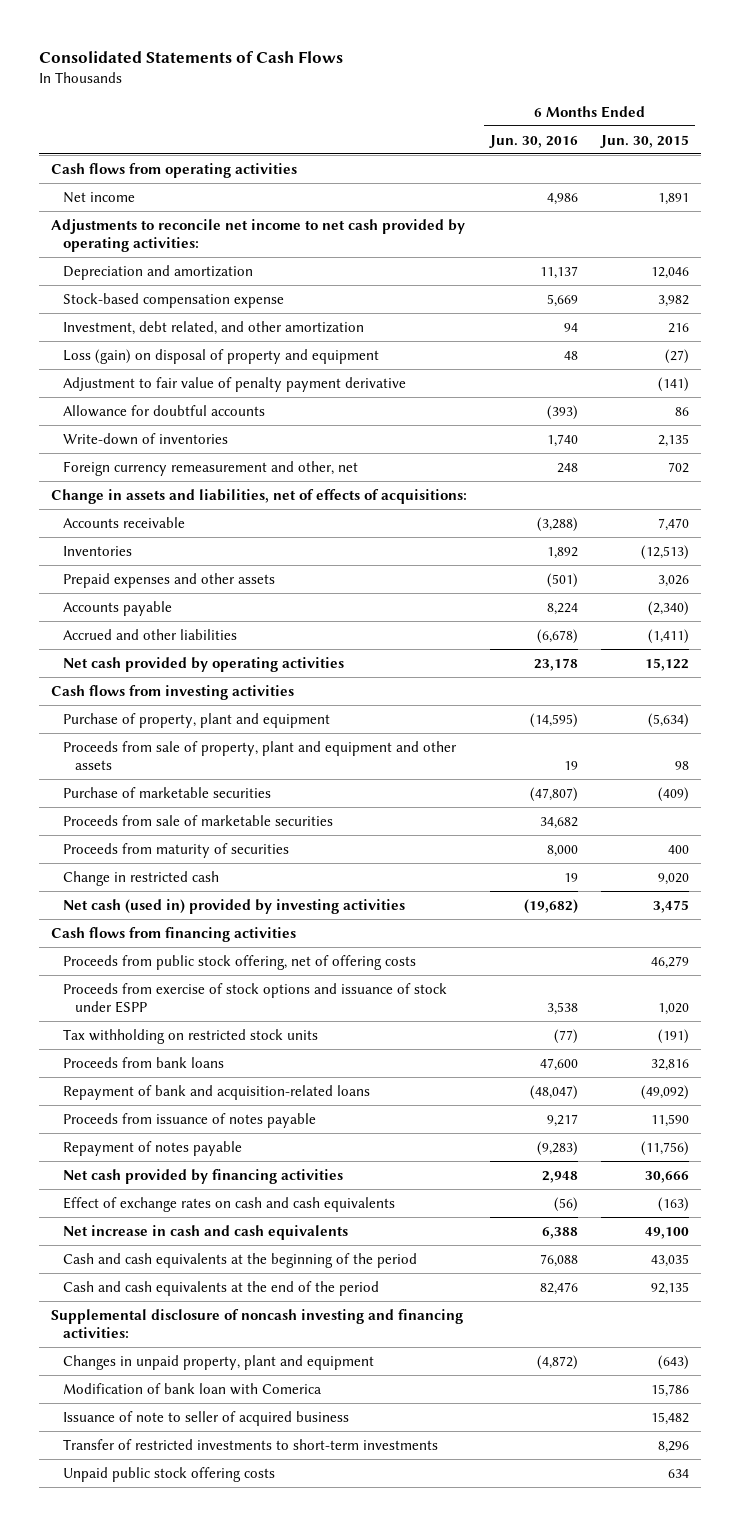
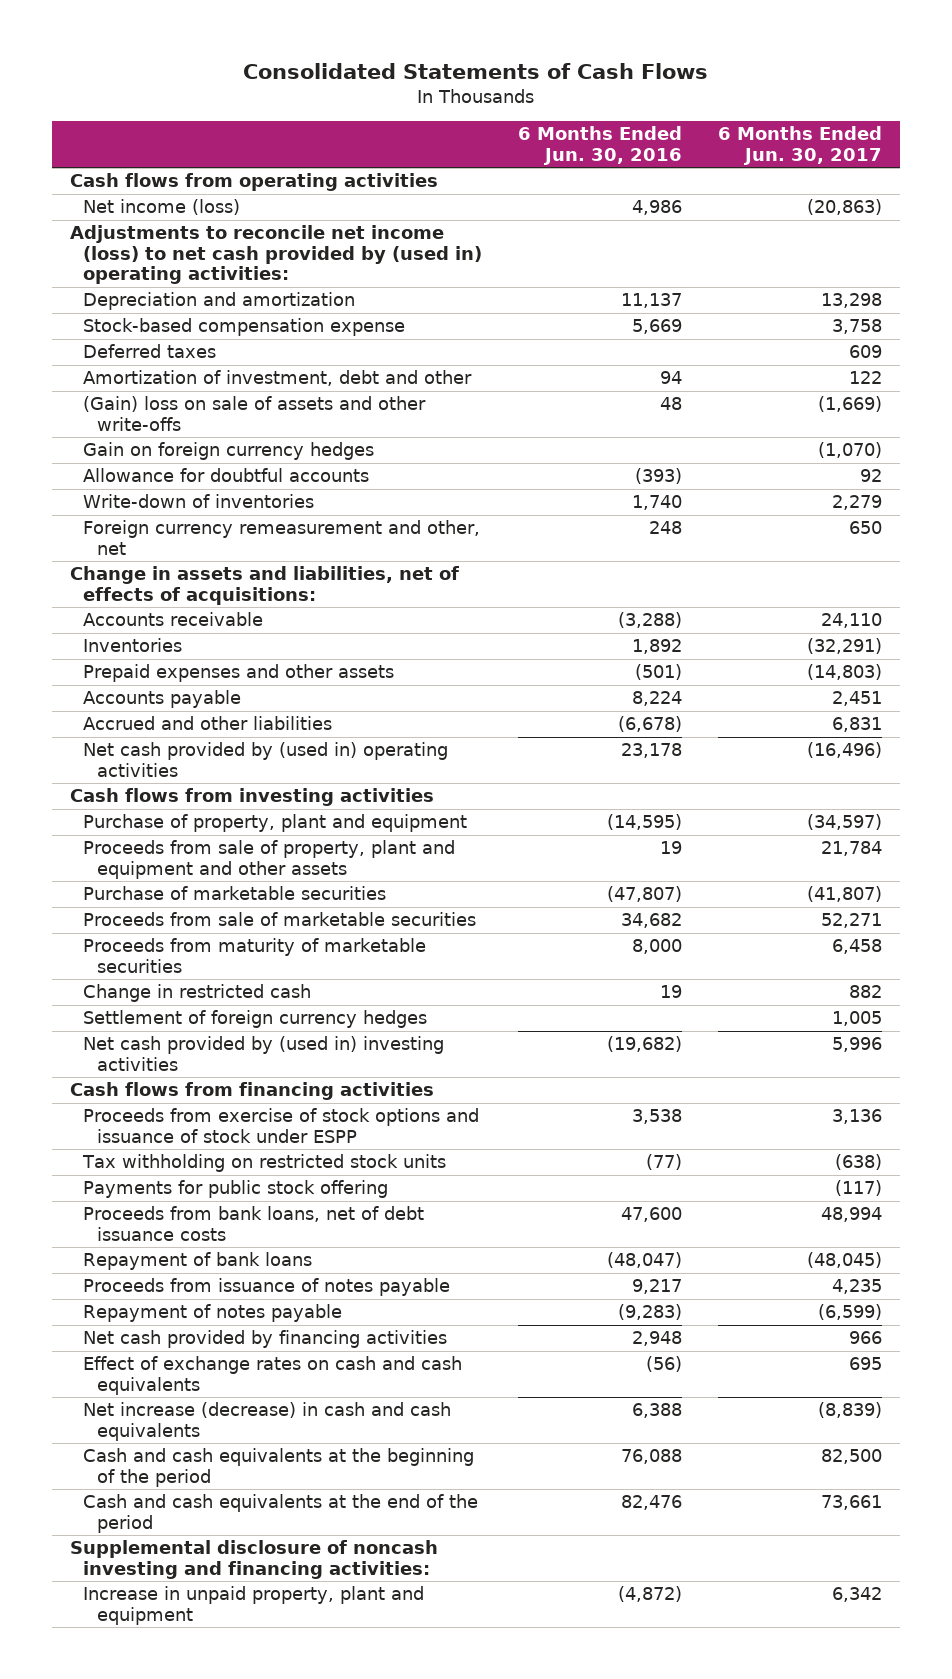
[600,134,690,148] Jun. 30, 2015 -> none
none -> [718,126,883,165] 6 Months Ended Jun. 30, 2017
[62,191,135,203] Net income -> [83,199,241,216] Net income (loss)
[50,218,465,252] Adjustments to reconcile net income to net cash provided by operating activities: -> [69,225,483,285] Adjustments to reconcile net income (loss) to net cash provided by (used in) operating activities:
[62,348,379,364] Loss (gain) on disposal of property and equipment -> none
[62,376,406,392] Adjustment to fair value of penalty payment derivative -> none
none -> [83,344,217,359] Deferred taxes
[62,320,364,335] Investment, debt related, and other amortization -> [83,370,473,387] Amortization of investment, debt and other
none -> [83,396,427,431] (Gain) loss on sale of assets and other write-offs
none -> [83,442,375,461] Gain on foreign currency hedges
[62,656,344,672] Net cash provided by operating activities -> [83,742,449,777] Net cash provided by (used in) operating activities
[62,842,289,858] Proceeds from maturity of securities -> [83,938,427,973] Proceeds from maturity of marketable securities
none -> [83,1010,428,1029] Settlement of foreign currency hedges
[62,898,405,914] Net cash (used in) provided by investing activities -> [83,1036,445,1071] Net cash provided by (used in) investing activities
[62,954,416,970] Proceeds from public stock offering, net of offering costs -> none
none -> [83,1180,389,1199] Payments for public stock offering
[62,1056,224,1068] Proceeds from bank loans -> [83,1206,425,1241] Proceeds from bank loans, net of debt issuance costs
[62,1084,370,1100] Repayment of bank and acquisition-related loans -> [83,1252,313,1271] Repayment of bank loans
[62,1224,348,1240] Net increase in cash and cash equivalents -> [83,1402,452,1441] Net increase (decrease) in cash and cash equivalents
[62,1382,321,1395] Modification of bank loan with Comerica -> none
[62,1410,349,1426] Issuance of note to seller of acquired business -> none
[62,1438,438,1450] Transfer of restricted investments to short-term investments -> none
[62,1466,275,1482] Unpaid public stock offering costs -> none
[62,1354,374,1370] Changes in unpaid property, plant and equipment -> [83,1586,425,1625] Increase in unpaid property, plant and equipment

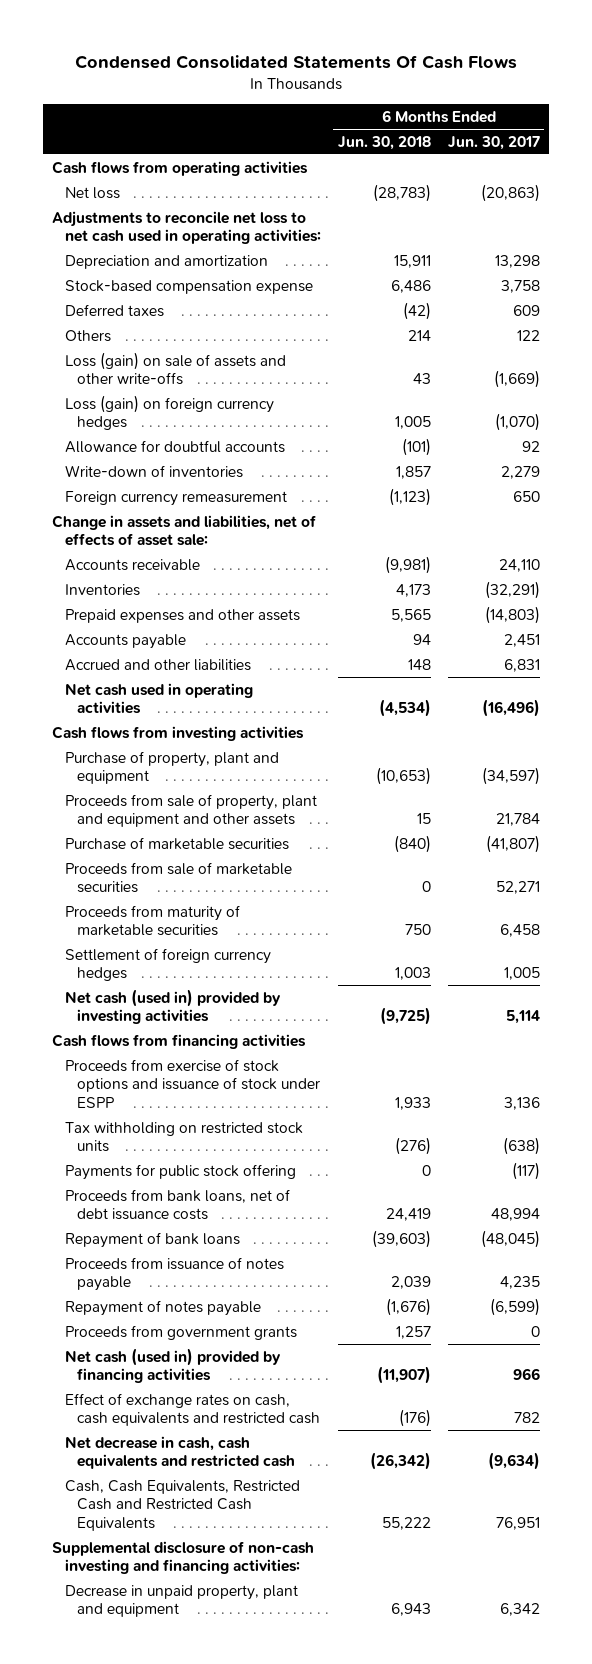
[242,63,708,80] Consolidated Statements of Cash Flows -> [74,54,517,69] Condensed Consolidated Statements Of Cash Flows
[518,126,683,165] 6 Months Ended Jun. 30, 2016 -> none
none -> [337,135,431,150] Jun. 30, 2018
[83,199,241,216] Net income (loss) -> [64,186,120,199] Net loss
[69,225,483,285] Adjustments to reconcile net income (loss) to net cash provided by (used in) operating activities: -> [51,210,321,245] Adjustments to reconcile net loss to net cash used in operating activities:
[83,370,473,387] Amortization of investment, debt and other -> [64,329,111,342] Others
[83,396,427,431] (Gain) loss on sale of assets and other write-offs -> [64,351,286,386] Loss (gain) on sale of assets and other write-offs
[83,442,375,461] Gain on foreign currency hedges -> [64,394,274,431] Loss (gain) on foreign currency hedges
[83,520,481,555] Foreign currency remeasurement and other, net -> [64,490,287,506] Foreign currency remeasurement
[69,566,459,605] Change in assets and liabilities, net of effects of acquisitions: -> [51,514,316,547] Change in assets and liabilities, net of effects of asset sale:
[83,742,449,777] Net cash provided by (used in) operating activities -> [64,682,253,715] Net cash used in operating activities
[83,984,312,1003] Change in restricted cash -> none
[83,1036,445,1071] Net cash provided by (used in) investing activities -> [64,988,281,1025] Net cash (used in) provided by investing activities
[832,1037,883,1053] 5,996 -> [506,1010,541,1025] 5,114
[83,1448,475,1487] Cash and cash equivalents at the beginning of the period -> none
[83,1494,479,1533] Cash and cash equivalents at the end of the period -> none
none -> [64,1324,297,1340] Proceeds from government grants
[83,1330,448,1349] Net cash provided by financing activities -> [64,1347,281,1384] Net cash (used in) provided by financing activities
[83,1356,463,1395] Effect of exchange rates on cash and cash equivalents -> [64,1392,321,1427] Effect of exchange rates on cash, cash equivalents and restricted cash
[849,1357,883,1371] 695 -> [514,1412,541,1424] 782
[83,1402,452,1441] Net increase (decrease) in cash and cash equivalents -> [64,1435,296,1470] Net decrease in cash, cash equivalents and restricted cash
[818,1402,883,1419] (8,839) -> [488,1452,541,1471] (9,634)
none -> [64,1479,300,1531] Cash, Cash Equivalents, Restricted Cash and Restricted Cash Equivalents
[69,1540,438,1579] Supplemental disclosure of noncash investing and financing activities: -> [51,1540,314,1575] Supplemental disclosure of non-cash investing and financing activities:
[83,1586,425,1625] Increase in unpaid property, plant and equipment -> [64,1584,298,1618] Decrease in unpaid property, plant and equipment

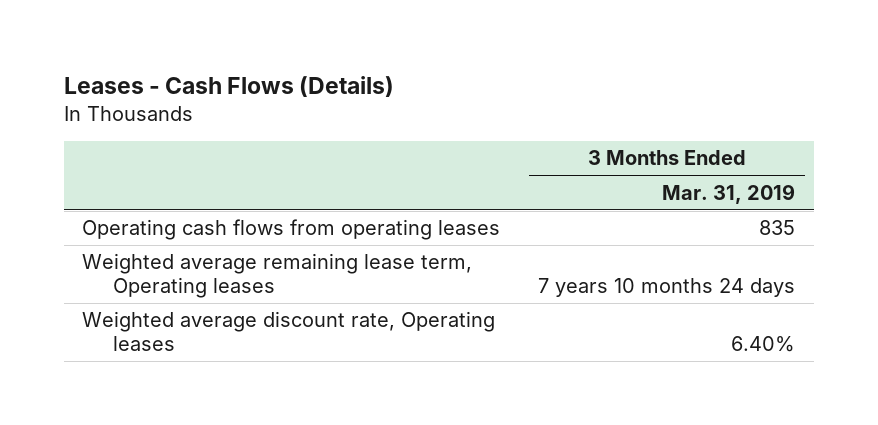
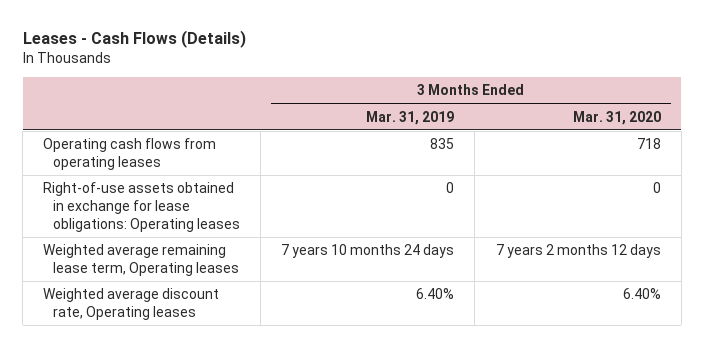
none -> [572,110,661,125] Mar. 31, 2020
none -> [43,182,241,233] Right-of-use assets obtained in exchange for lease obligations: Operating leases

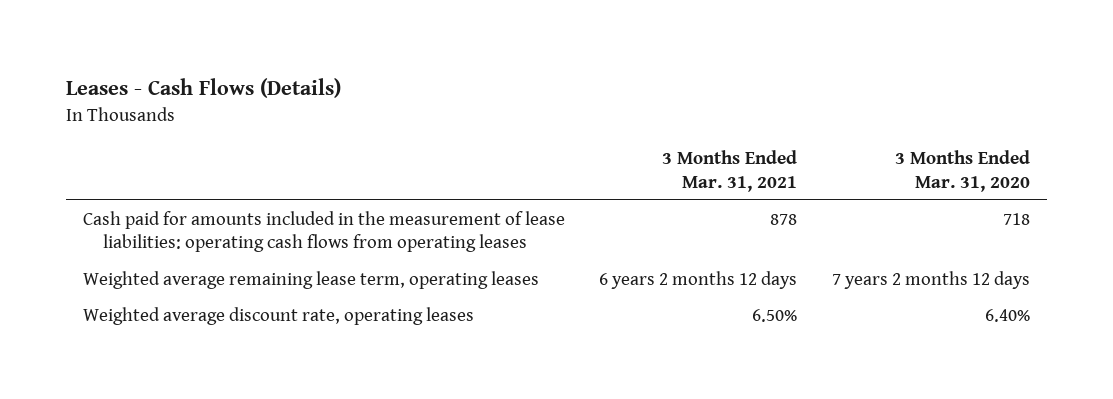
[366,110,455,125] Mar. 31, 2019 -> none
none -> [662,150,798,192] 3 Months Ended Mar. 31, 2021
[43,182,241,233] Right-of-use assets obtained in exchange for lease obligations: Operating leases -> none
[43,138,217,171] Operating cash flows from operating leases -> [82,210,565,253] Cash paid for amounts included in the measurement of lease liabilities: operating cash flows from operating leases
[43,244,240,277] Weighted average remaining lease term, Operating leases -> [82,270,539,289] Weighted average remaining lease term, operating leases
[43,288,220,321] Weighted average discount rate, Operating leases -> [82,306,474,325] Weighted average discount rate, operating leases

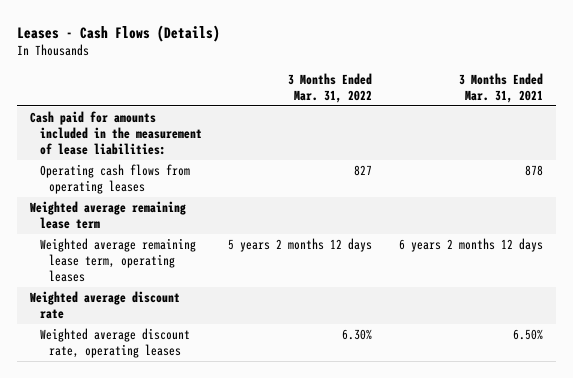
[894,150,1030,192] 3 Months Ended Mar. 31, 2020 -> none
none -> [288,72,373,103] 3 Months Ended Mar. 31, 2022
none -> [30,111,202,156] Cash paid for amounts included in the measurement of lease liabilities:
[82,210,565,253] Cash paid for amounts included in the measurement of lease liabilities: operating cash flows from operating leases -> [39,164,190,195] Operating cash flows from operating leases
none -> [30,201,187,230] Weighted average remaining lease term
none -> [30,291,181,320] Weighted average discount rate

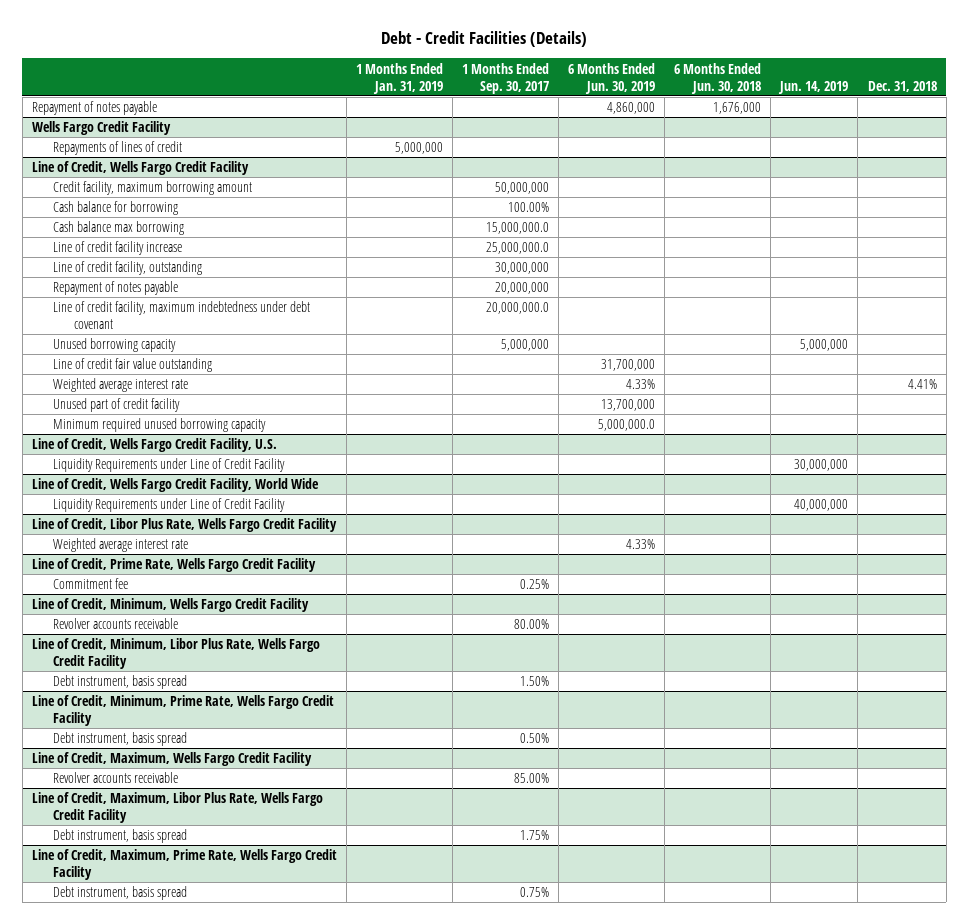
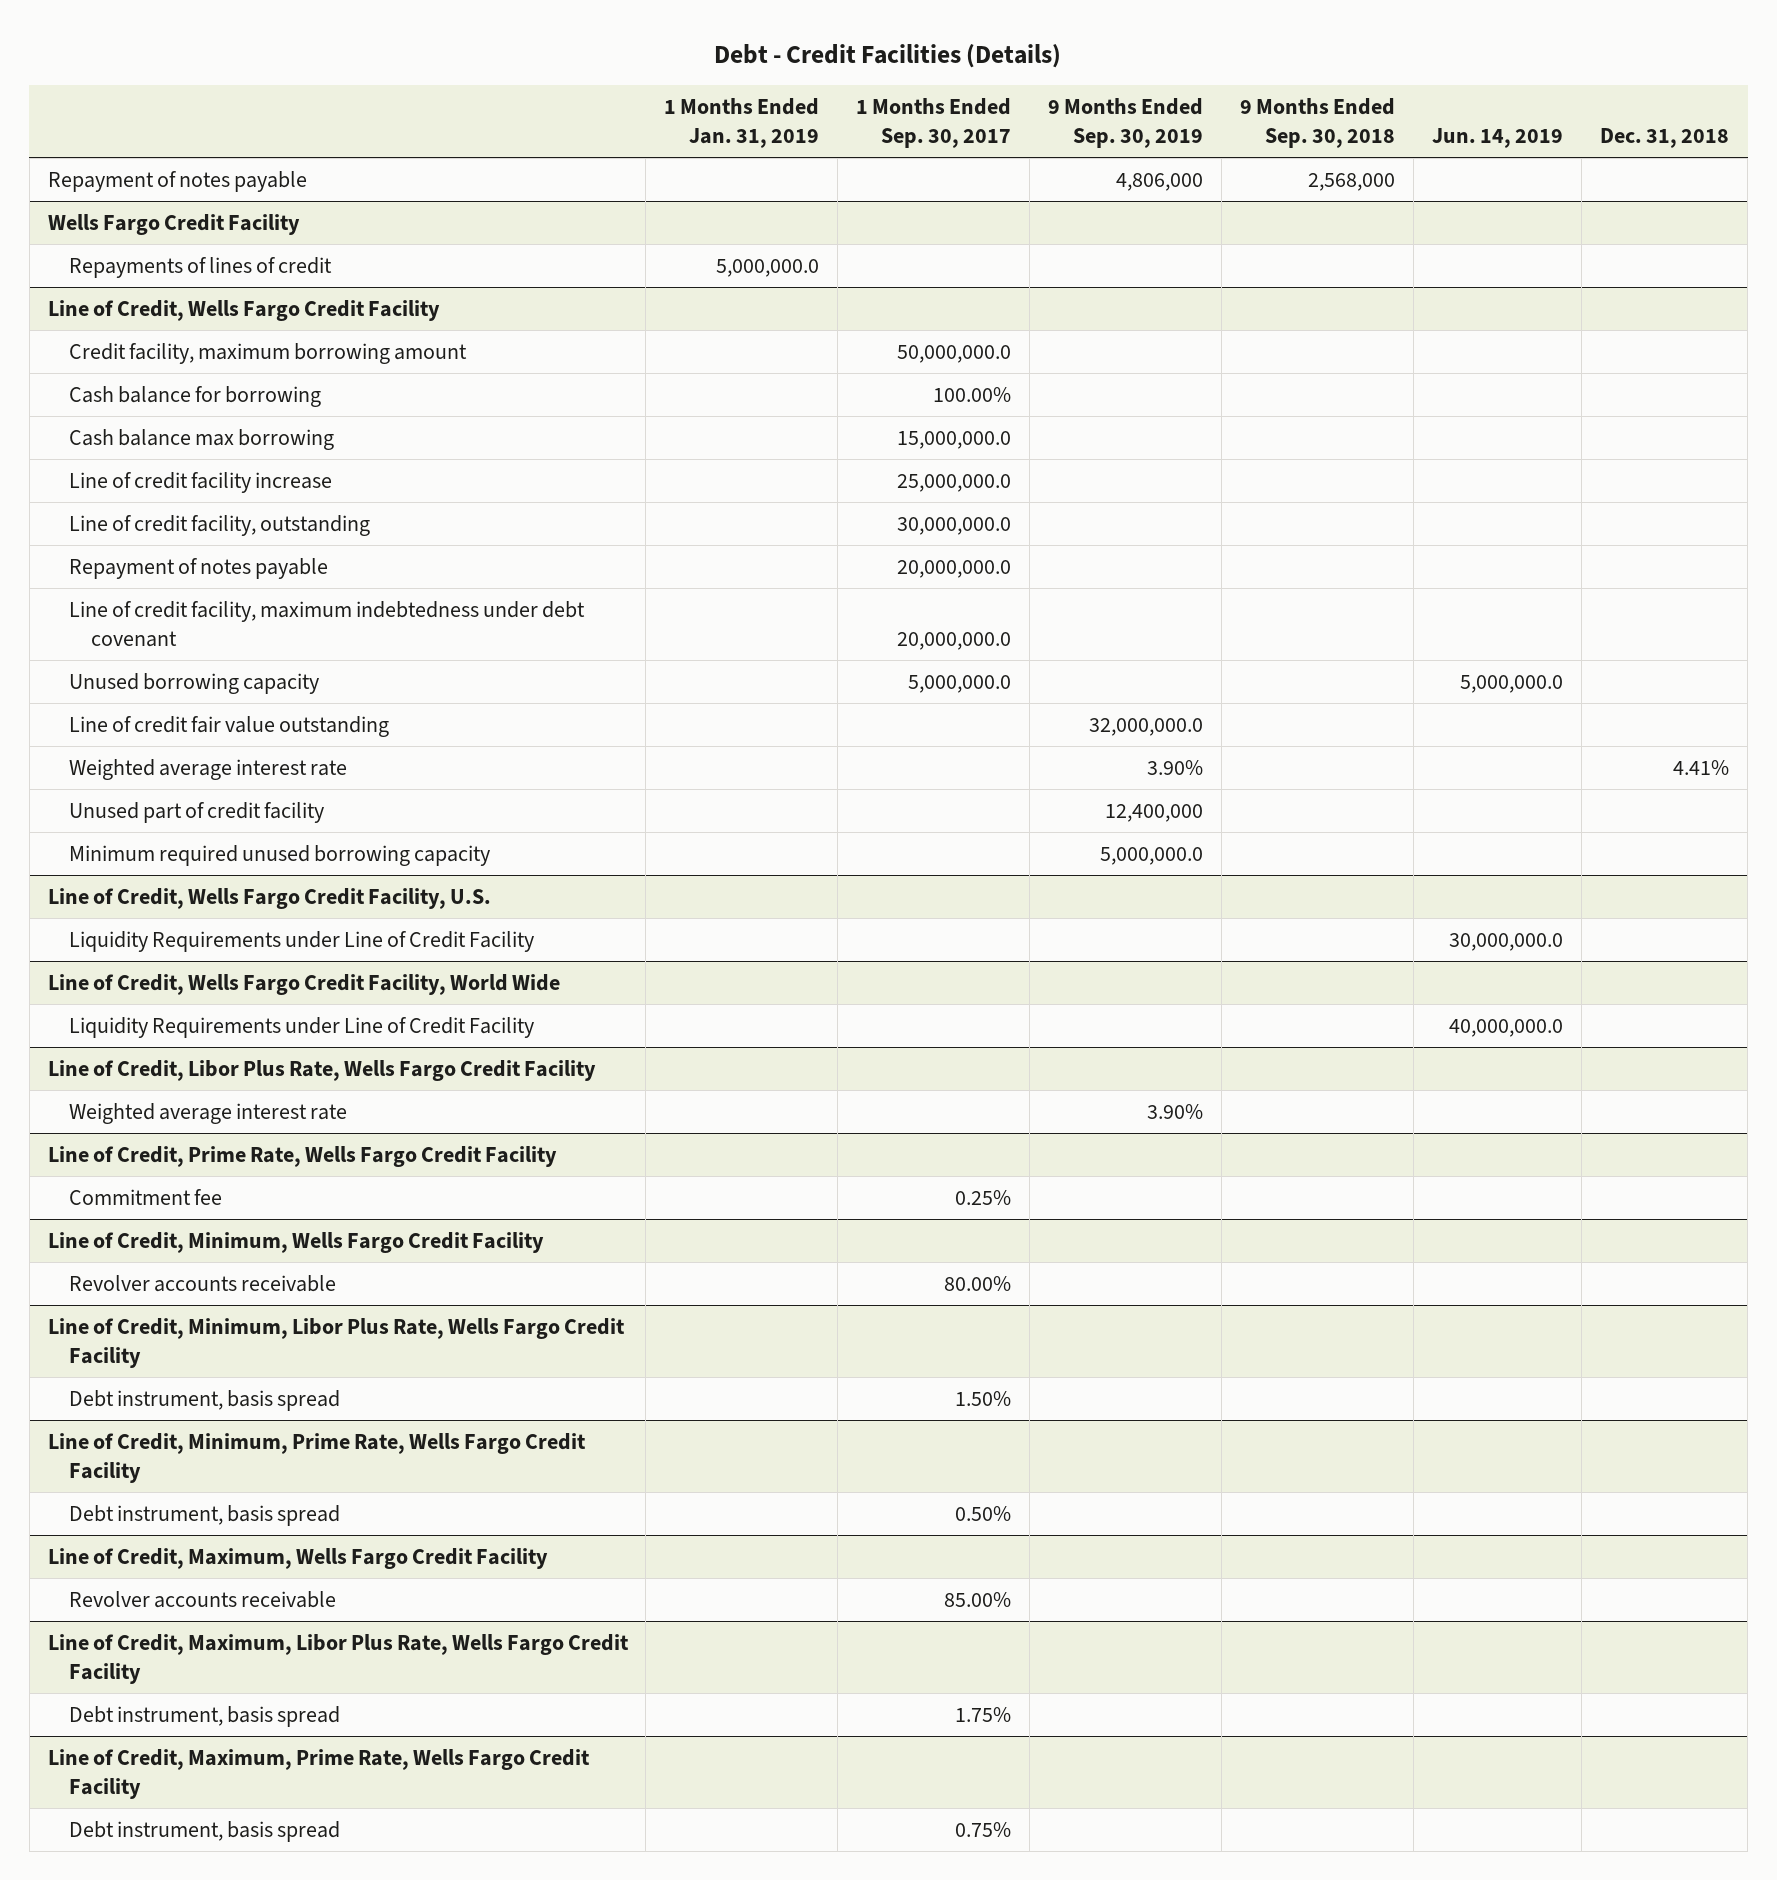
[568,62,656,94] 6 Months Ended Jun. 30, 2019 -> none
[674,62,762,94] 6 Months Ended Jun. 30, 2018 -> none
none -> [1048,98,1204,148] 9 Months Ended Sep. 30, 2019
none -> [1240,98,1396,148] 9 Months Ended Sep. 30, 2018
[394,142,443,155] 5,000,000 -> [716,259,820,278] 5,000,000.0
[494,182,549,195] 50,000,000 -> [897,345,1012,364] 50,000,000.0
[494,262,549,275] 30,000,000 -> [897,517,1012,536] 30,000,000.0
[494,282,549,295] 20,000,000 -> [897,560,1012,579] 20,000,000.0
[500,339,549,352] 5,000,000 -> [908,675,1012,694] 5,000,000.0
[800,339,849,352] 5,000,000 -> [1460,675,1564,694] 5,000,000.0
[794,459,849,472] 30,000,000 -> [1449,933,1564,952] 30,000,000.0
[794,499,849,512] 40,000,000 -> [1449,1019,1564,1038] 40,000,000.0

